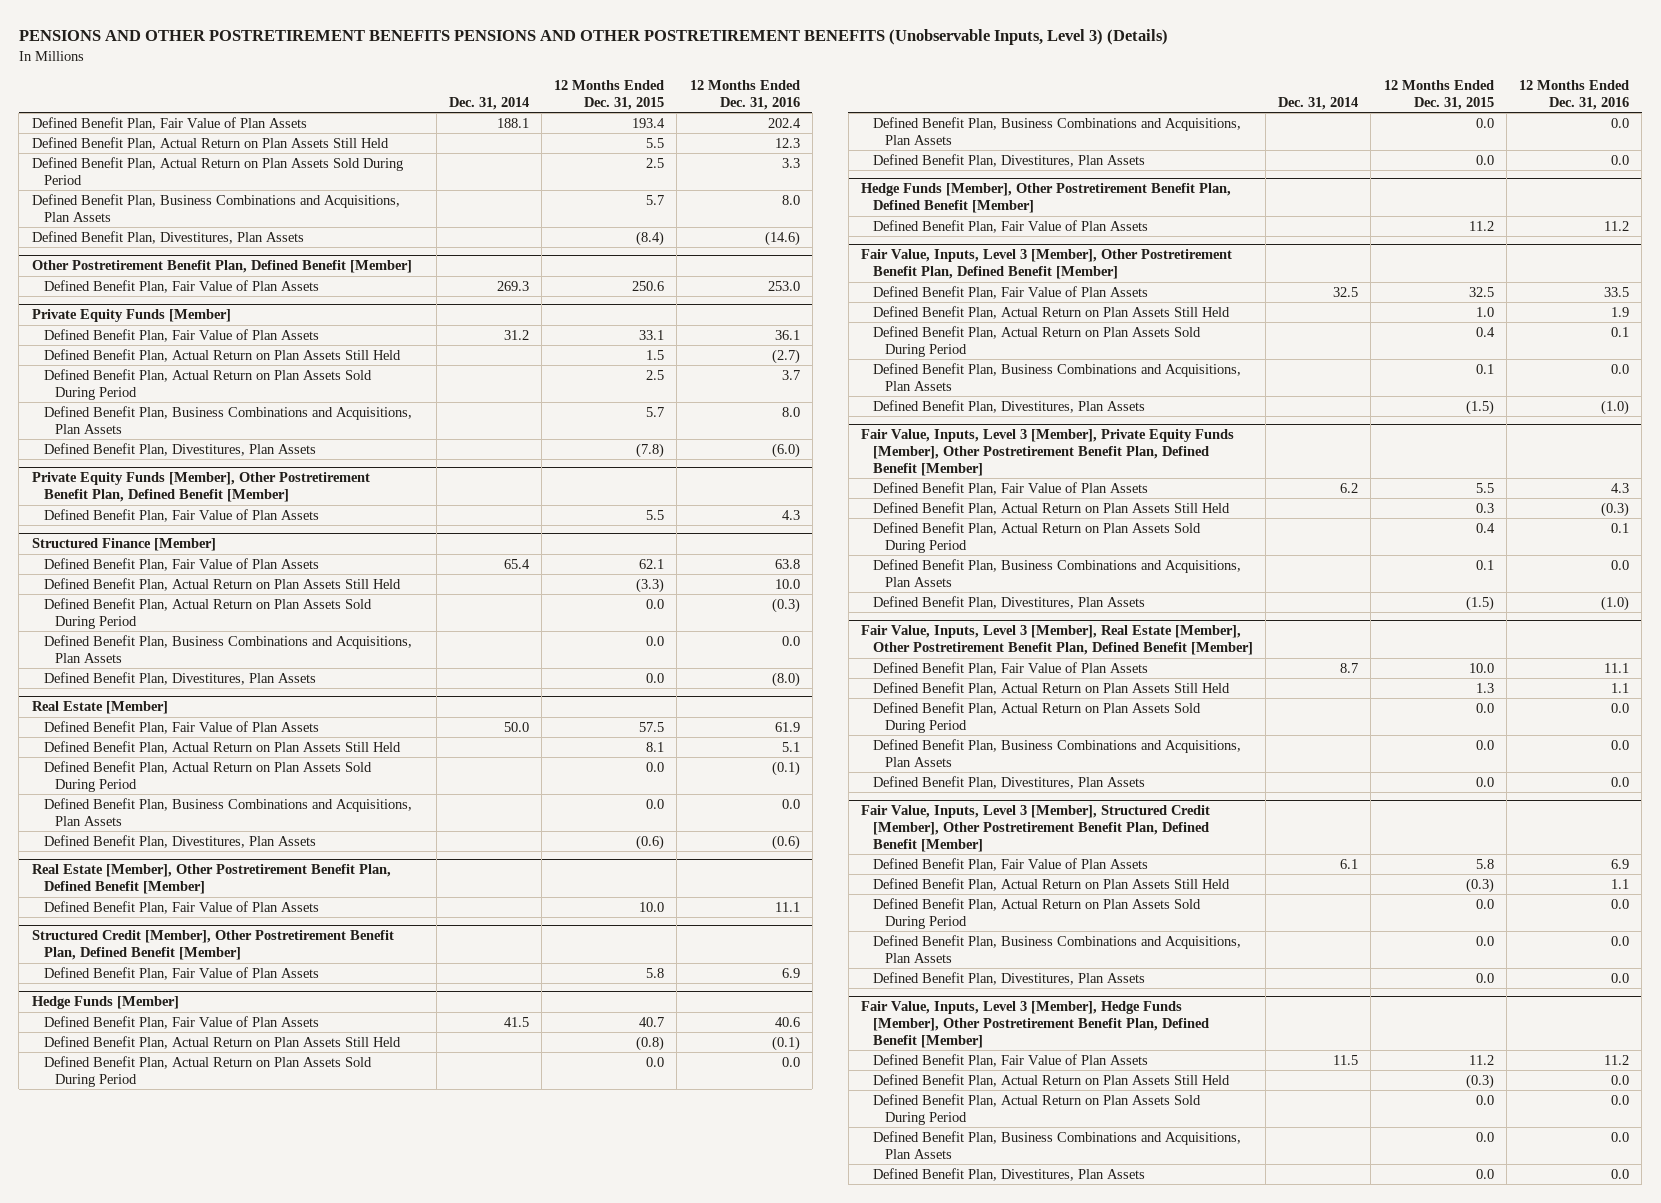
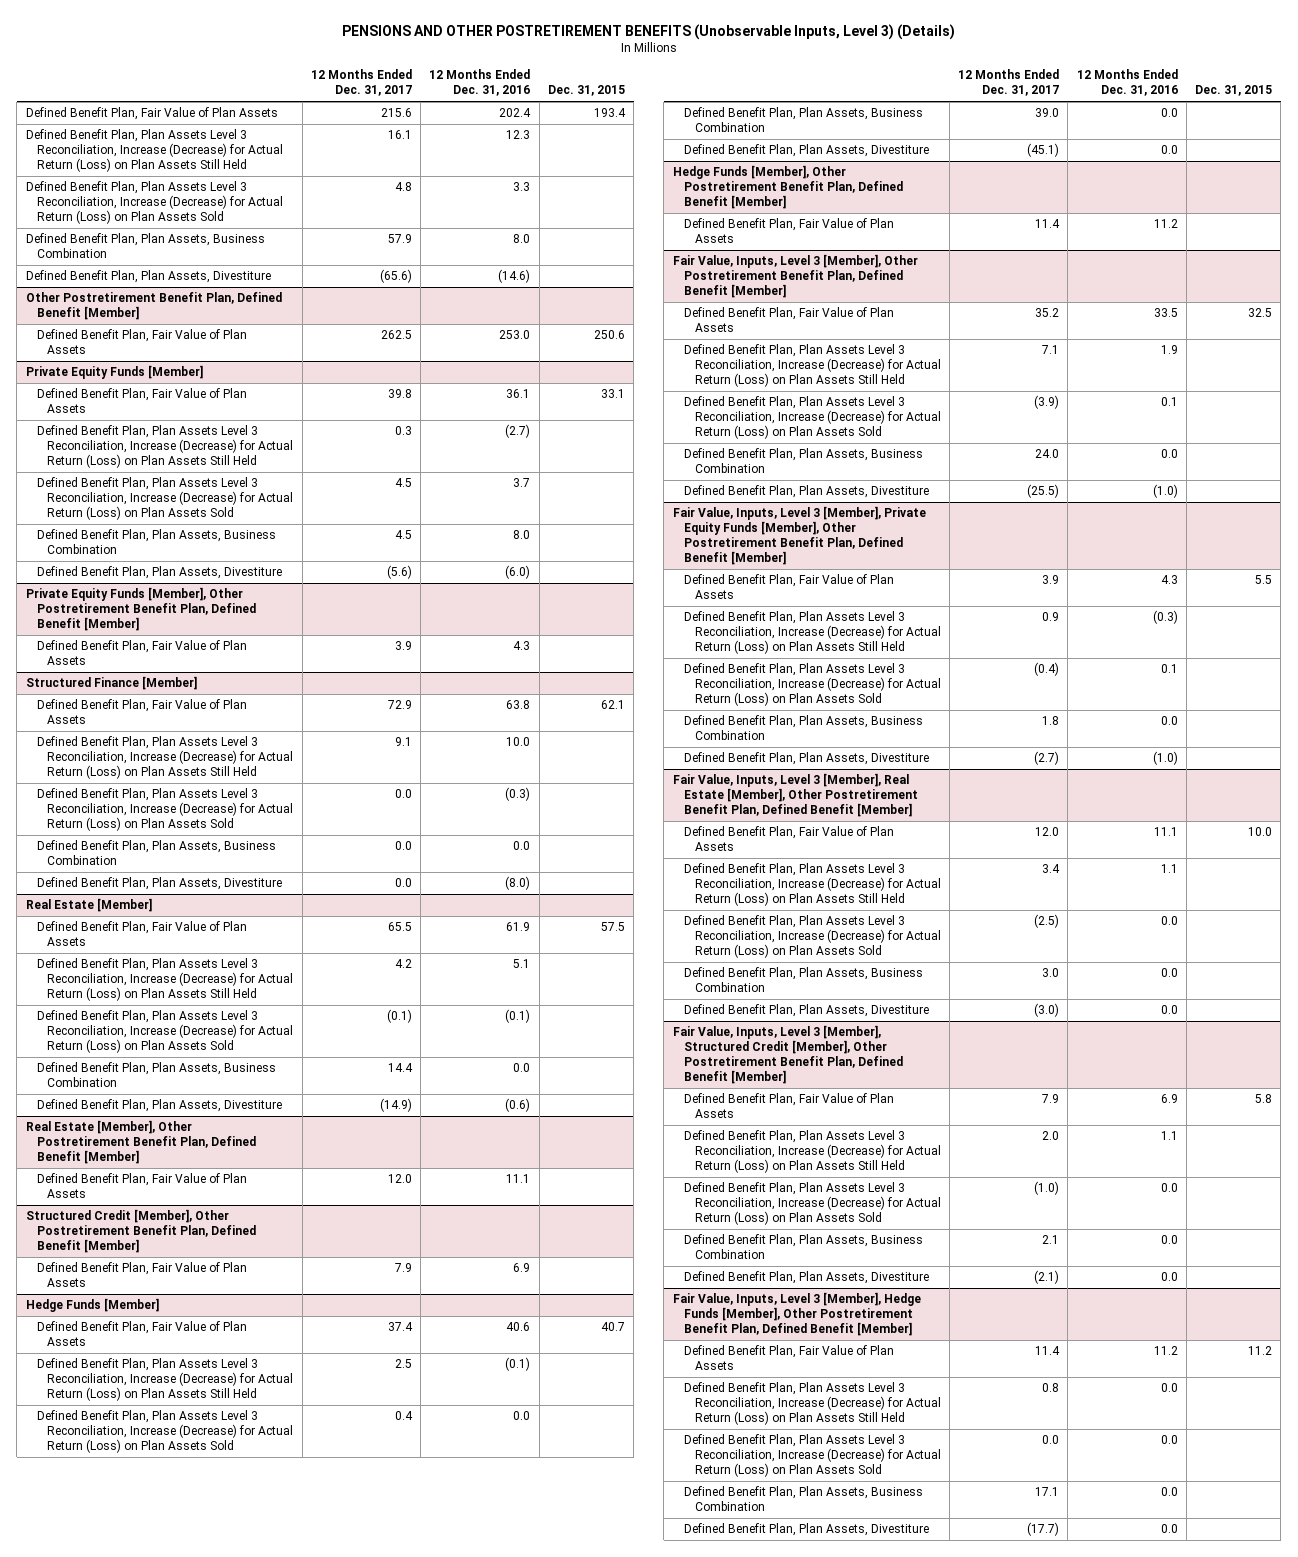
[18,29,1168,46] PENSIONS AND OTHER POSTRETIREMENT BENEFITS PENSIONS AND OTHER POSTRETIREMENT BENEFITS (Unobservable Inputs, Level 3) (Details) -> [341,23,955,40] PENSIONS AND OTHER POSTRETIREMENT BENEFITS (Unobservable Inputs, Level 3) (Details)
[448,96,529,110] Dec. 31, 2014 -> none
[554,79,665,110] 12 Months Ended Dec. 31, 2015 -> none
none -> [310,69,412,97] 12 Months Ended Dec. 31, 2017
none -> [547,85,625,97] Dec. 31, 2015
[31,136,389,150] Defined Benefit Plan, Actual Return on Plan Assets Still Held -> [25,129,283,173] Defined Benefit Plan, Plan Assets Level 3 Reconciliation, Increase (Decrease) for Actual Return (Loss) on Plan Assets Still Held
[31,156,403,185] Defined Benefit Plan, Actual Return on Plan Assets Sold During Period -> [25,181,283,225] Defined Benefit Plan, Plan Assets Level 3 Reconciliation, Increase (Decrease) for Actual Return (Loss) on Plan Assets Sold
[31,193,400,222] Defined Benefit Plan, Business Combinations and Acquisitions, Plan Assets -> [25,233,265,259] Defined Benefit Plan, Plan Assets, Business Combination
[31,230,304,244] Defined Benefit Plan, Divestitures, Plan Assets -> [25,270,271,284] Defined Benefit Plan, Plan Assets, Divestiture
[43,348,401,362] Defined Benefit Plan, Actual Return on Plan Assets Still Held -> [36,425,294,469] Defined Benefit Plan, Plan Assets Level 3 Reconciliation, Increase (Decrease) for Actual Return (Loss) on Plan Assets Still Held
[43,368,372,400] Defined Benefit Plan, Actual Return on Plan Assets Sold During Period -> [36,477,294,521] Defined Benefit Plan, Plan Assets Level 3 Reconciliation, Increase (Decrease) for Actual Return (Loss) on Plan Assets Sold
[43,405,412,434] Defined Benefit Plan, Business Combinations and Acquisitions, Plan Assets -> [36,529,276,555] Defined Benefit Plan, Plan Assets, Business Combination
[43,442,316,456] Defined Benefit Plan, Divestitures, Plan Assets -> [36,566,282,580] Defined Benefit Plan, Plan Assets, Divestiture
[43,577,401,591] Defined Benefit Plan, Actual Return on Plan Assets Still Held -> [36,736,294,780] Defined Benefit Plan, Plan Assets Level 3 Reconciliation, Increase (Decrease) for Actual Return (Loss) on Plan Assets Still Held
[43,597,372,629] Defined Benefit Plan, Actual Return on Plan Assets Sold During Period -> [36,788,294,832] Defined Benefit Plan, Plan Assets Level 3 Reconciliation, Increase (Decrease) for Actual Return (Loss) on Plan Assets Sold
[43,634,412,663] Defined Benefit Plan, Business Combinations and Acquisitions, Plan Assets -> [36,840,276,866] Defined Benefit Plan, Plan Assets, Business Combination
[43,671,316,685] Defined Benefit Plan, Divestitures, Plan Assets -> [36,877,282,891] Defined Benefit Plan, Plan Assets, Divestiture
[43,740,401,754] Defined Benefit Plan, Actual Return on Plan Assets Still Held -> [36,958,294,1002] Defined Benefit Plan, Plan Assets Level 3 Reconciliation, Increase (Decrease) for Actual Return (Loss) on Plan Assets Still Held
[43,760,372,792] Defined Benefit Plan, Actual Return on Plan Assets Sold During Period -> [36,1010,294,1054] Defined Benefit Plan, Plan Assets Level 3 Reconciliation, Increase (Decrease) for Actual Return (Loss) on Plan Assets Sold
[43,797,412,826] Defined Benefit Plan, Business Combinations and Acquisitions, Plan Assets -> [36,1062,276,1088] Defined Benefit Plan, Plan Assets, Business Combination
[43,834,316,848] Defined Benefit Plan, Divestitures, Plan Assets -> [36,1099,282,1113] Defined Benefit Plan, Plan Assets, Divestiture
[43,1035,401,1049] Defined Benefit Plan, Actual Return on Plan Assets Still Held -> [36,1358,294,1402] Defined Benefit Plan, Plan Assets Level 3 Reconciliation, Increase (Decrease) for Actual Return (Loss) on Plan Assets Still Held
[43,1055,372,1087] Defined Benefit Plan, Actual Return on Plan Assets Sold During Period -> [36,1410,294,1454] Defined Benefit Plan, Plan Assets Level 3 Reconciliation, Increase (Decrease) for Actual Return (Loss) on Plan Assets Sold
[872,116,1241,145] Defined Benefit Plan, Business Combinations and Acquisitions, Plan Assets -> [683,107,923,133] Defined Benefit Plan, Plan Assets, Business Combination
[872,153,1145,167] Defined Benefit Plan, Divestitures, Plan Assets -> [683,144,929,158] Defined Benefit Plan, Plan Assets, Divestiture
[872,305,1230,319] Defined Benefit Plan, Actual Return on Plan Assets Still Held -> [683,344,941,388] Defined Benefit Plan, Plan Assets Level 3 Reconciliation, Increase (Decrease) for Actual Return (Loss) on Plan Assets Still Held
[872,325,1201,357] Defined Benefit Plan, Actual Return on Plan Assets Sold During Period -> [683,396,941,440] Defined Benefit Plan, Plan Assets Level 3 Reconciliation, Increase (Decrease) for Actual Return (Loss) on Plan Assets Sold
[872,362,1241,391] Defined Benefit Plan, Business Combinations and Acquisitions, Plan Assets -> [683,448,923,474] Defined Benefit Plan, Plan Assets, Business Combination
[872,399,1145,413] Defined Benefit Plan, Divestitures, Plan Assets -> [683,485,929,499] Defined Benefit Plan, Plan Assets, Divestiture
[872,501,1230,515] Defined Benefit Plan, Actual Return on Plan Assets Still Held -> [683,611,941,655] Defined Benefit Plan, Plan Assets Level 3 Reconciliation, Increase (Decrease) for Actual Return (Loss) on Plan Assets Still Held
[872,521,1201,553] Defined Benefit Plan, Actual Return on Plan Assets Sold During Period -> [683,663,941,707] Defined Benefit Plan, Plan Assets Level 3 Reconciliation, Increase (Decrease) for Actual Return (Loss) on Plan Assets Sold
[872,558,1241,587] Defined Benefit Plan, Business Combinations and Acquisitions, Plan Assets -> [683,715,923,741] Defined Benefit Plan, Plan Assets, Business Combination
[872,595,1145,609] Defined Benefit Plan, Divestitures, Plan Assets -> [683,752,929,766] Defined Benefit Plan, Plan Assets, Divestiture
[872,681,1230,695] Defined Benefit Plan, Actual Return on Plan Assets Still Held -> [683,863,941,907] Defined Benefit Plan, Plan Assets Level 3 Reconciliation, Increase (Decrease) for Actual Return (Loss) on Plan Assets Still Held
[872,701,1201,733] Defined Benefit Plan, Actual Return on Plan Assets Sold During Period -> [683,915,941,959] Defined Benefit Plan, Plan Assets Level 3 Reconciliation, Increase (Decrease) for Actual Return (Loss) on Plan Assets Sold
[872,738,1241,767] Defined Benefit Plan, Business Combinations and Acquisitions, Plan Assets -> [683,967,923,993] Defined Benefit Plan, Plan Assets, Business Combination
[872,775,1145,789] Defined Benefit Plan, Divestitures, Plan Assets -> [683,1004,929,1018] Defined Benefit Plan, Plan Assets, Divestiture
[872,877,1230,891] Defined Benefit Plan, Actual Return on Plan Assets Still Held -> [683,1130,941,1174] Defined Benefit Plan, Plan Assets Level 3 Reconciliation, Increase (Decrease) for Actual Return (Loss) on Plan Assets Still Held
[872,897,1201,929] Defined Benefit Plan, Actual Return on Plan Assets Sold During Period -> [683,1182,941,1226] Defined Benefit Plan, Plan Assets Level 3 Reconciliation, Increase (Decrease) for Actual Return (Loss) on Plan Assets Sold
[872,934,1241,963] Defined Benefit Plan, Business Combinations and Acquisitions, Plan Assets -> [683,1234,923,1260] Defined Benefit Plan, Plan Assets, Business Combination
[872,971,1145,985] Defined Benefit Plan, Divestitures, Plan Assets -> [683,1271,929,1285] Defined Benefit Plan, Plan Assets, Divestiture
[872,1073,1230,1087] Defined Benefit Plan, Actual Return on Plan Assets Still Held -> [683,1382,941,1426] Defined Benefit Plan, Plan Assets Level 3 Reconciliation, Increase (Decrease) for Actual Return (Loss) on Plan Assets Still Held
[872,1093,1201,1125] Defined Benefit Plan, Actual Return on Plan Assets Sold During Period -> [683,1434,941,1478] Defined Benefit Plan, Plan Assets Level 3 Reconciliation, Increase (Decrease) for Actual Return (Loss) on Plan Assets Sold
[872,1130,1241,1159] Defined Benefit Plan, Business Combinations and Acquisitions, Plan Assets -> [683,1486,923,1512] Defined Benefit Plan, Plan Assets, Business Combination
[872,1167,1145,1181] Defined Benefit Plan, Divestitures, Plan Assets -> [683,1523,929,1537] Defined Benefit Plan, Plan Assets, Divestiture

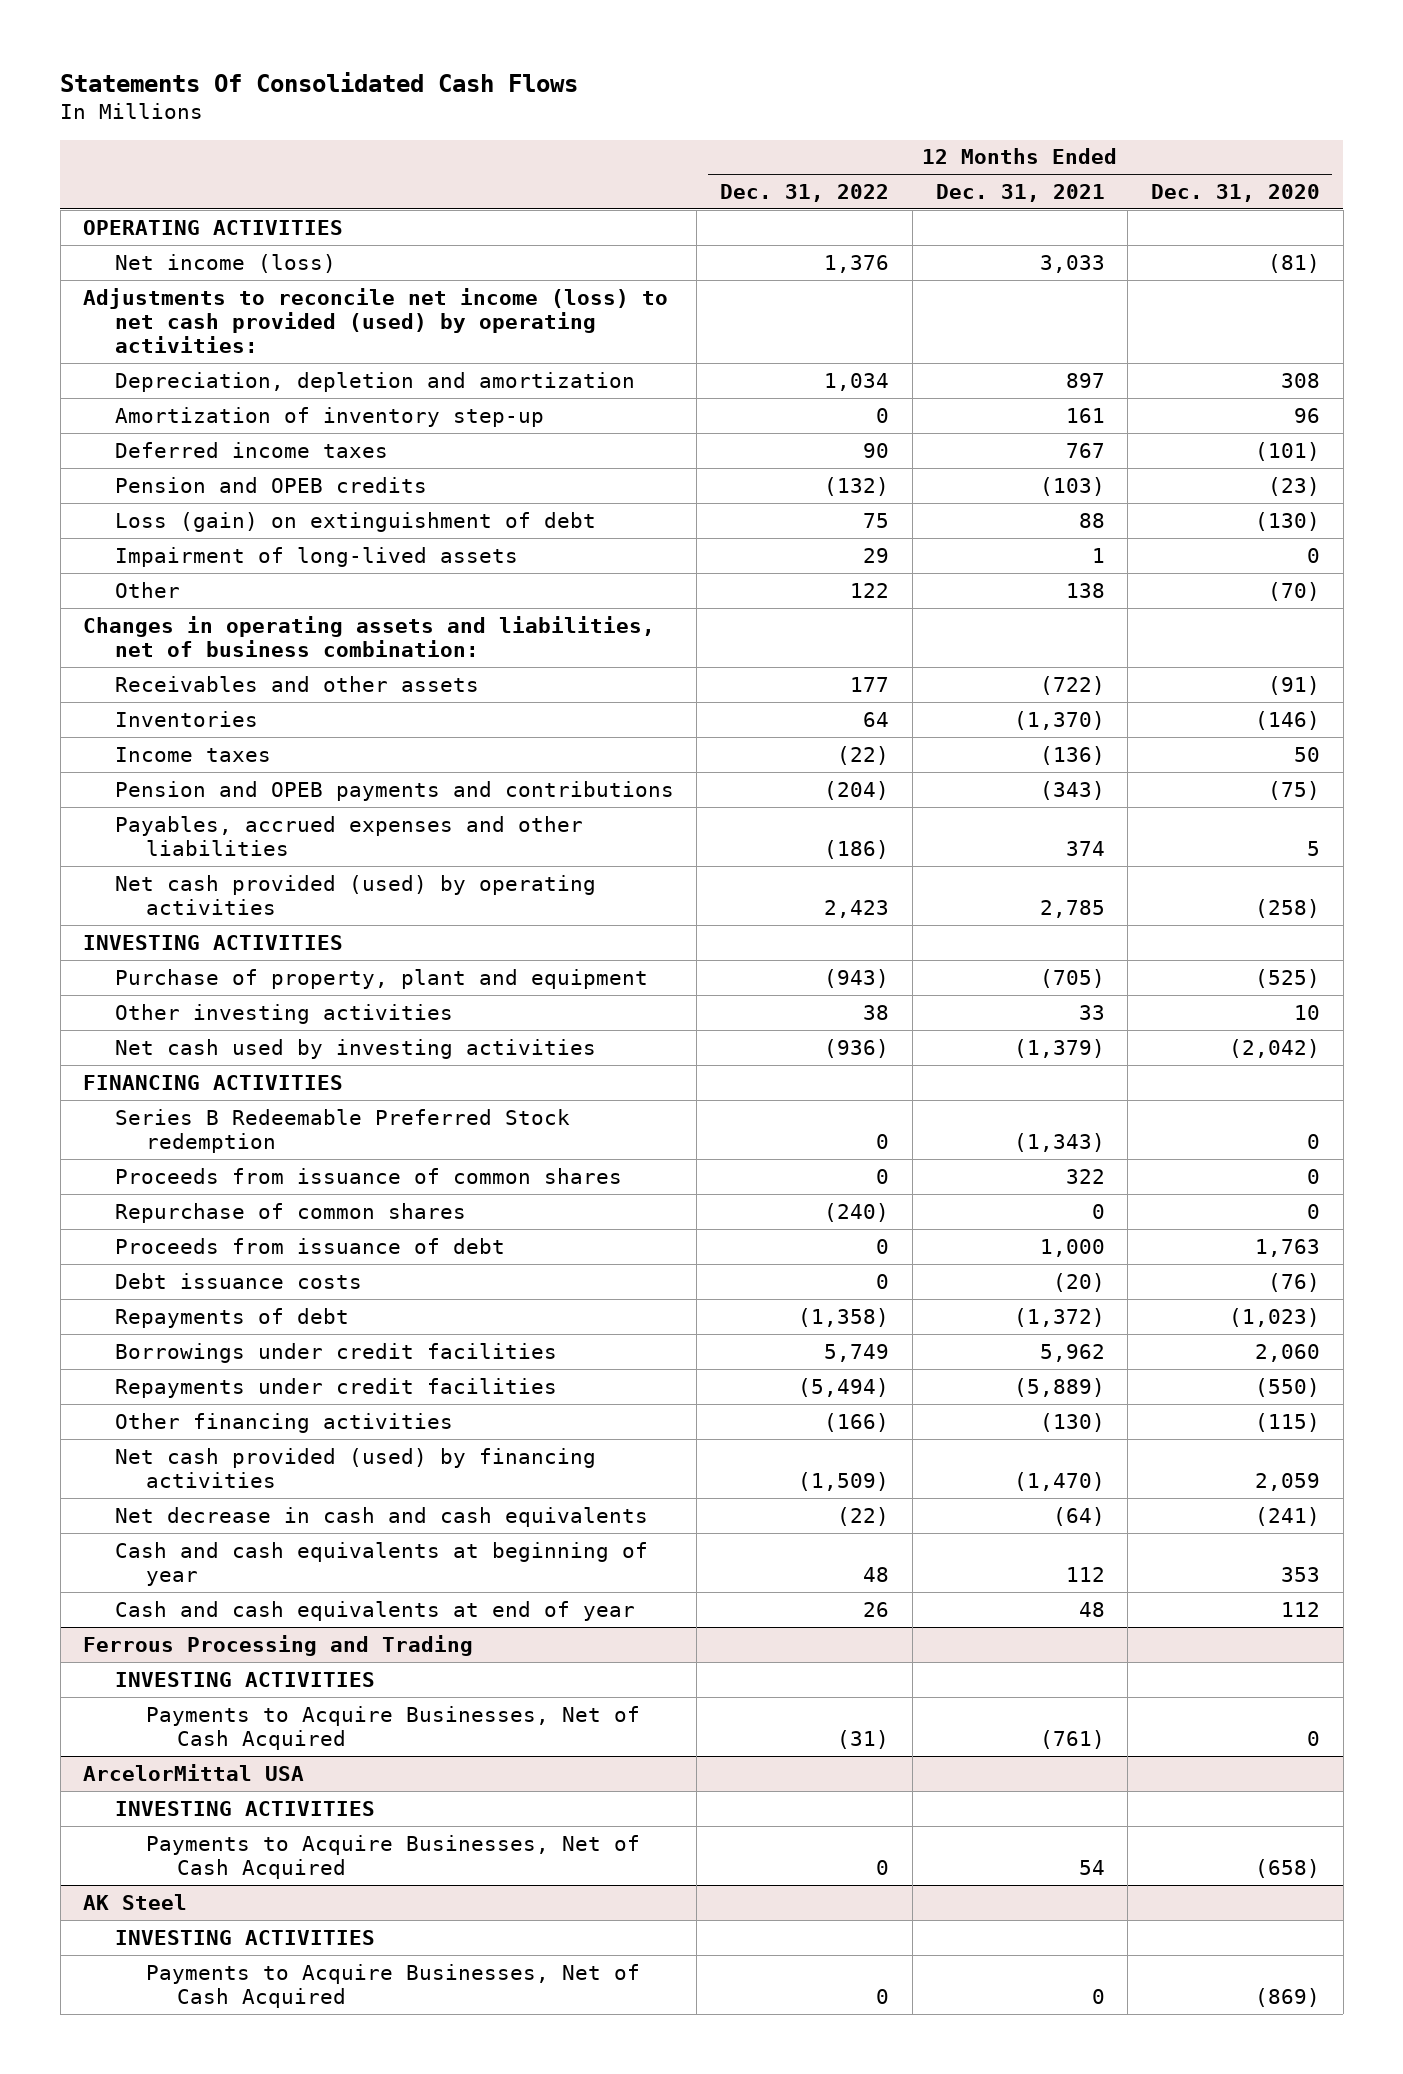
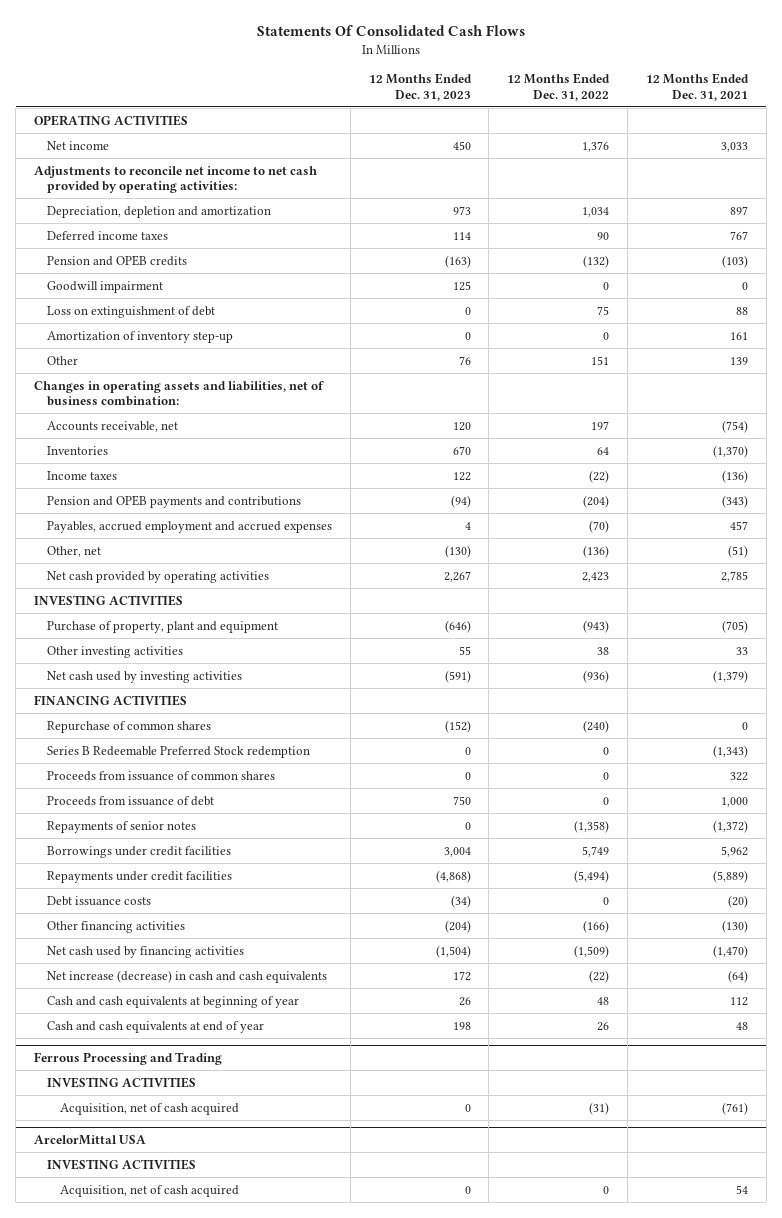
[1151,183,1321,202] Dec. 31, 2020 -> none
none -> [368,73,472,101] 12 Months Ended Dec. 31, 2023
[114,253,336,273] Net income (loss) -> [47,140,110,150] Net income
[83,287,669,354] Adjustments to reconcile net income (loss) to net cash provided (used) by operating activities: -> [33,165,317,193] Adjustments to reconcile net income to net cash provided by operating activities:
[114,546,518,567] Impairment of long-lived assets -> none
none -> [47,280,164,293] Goodwill impairment
[114,511,596,532] Loss (gain) on extinguishment of debt -> [47,305,216,318] Loss on extinguishment of debt
[114,406,544,427] Amortization of inventory step-up -> [47,330,234,343] Amortization of inventory step-up
[850,582,890,598] 122 -> [591,355,610,365] 151
[1065,582,1105,598] 138 -> [729,356,748,365] 139
[114,675,479,692] Receivables and other assets -> none
none -> [47,420,179,432] Accounts receivable, net
[114,815,583,856] Payables, accrued expenses and other liabilities -> [47,520,333,533] Payables, accrued employment and accrued expenses
[824,839,890,859] (186) -> [589,519,610,533] (70)
[1065,840,1105,856] 374 -> [729,520,748,530] 457
none -> [47,545,102,557] Other, net
[114,874,596,915] Net cash provided (used) by operating activities -> [47,570,270,583] Net cash provided by operating activities
[114,1202,466,1223] Repurchase of common shares -> [47,720,212,733] Repurchase of common shares
[114,1307,349,1328] Repayments of debt -> [47,820,197,833] Repayments of senior notes
[114,1272,362,1289] Debt issuance costs -> [47,895,152,906] Debt issuance costs
[114,1447,596,1488] Net cash provided (used) by financing activities -> [47,945,245,958] Net cash used by financing activities
[114,1506,648,1527] Net decrease in cash and cash equivalents -> [47,969,328,983] Net increase (decrease) in cash and cash equivalents
[145,1705,640,1750] Payments to Acquire Businesses, Net of Cash Acquired -> [60,1102,240,1115] Acquisition, net of cash acquired
[83,1893,188,1910] AK Steel -> none
[114,1929,375,1945] INVESTING ACTIVITIES -> none
[145,1963,640,2008] Payments to Acquire Businesses, Net of Cash Acquired -> none
[145,1834,640,1879] Payments to Acquire Businesses, Net of Cash Acquired -> [60,1184,240,1197] Acquisition, net of cash acquired

